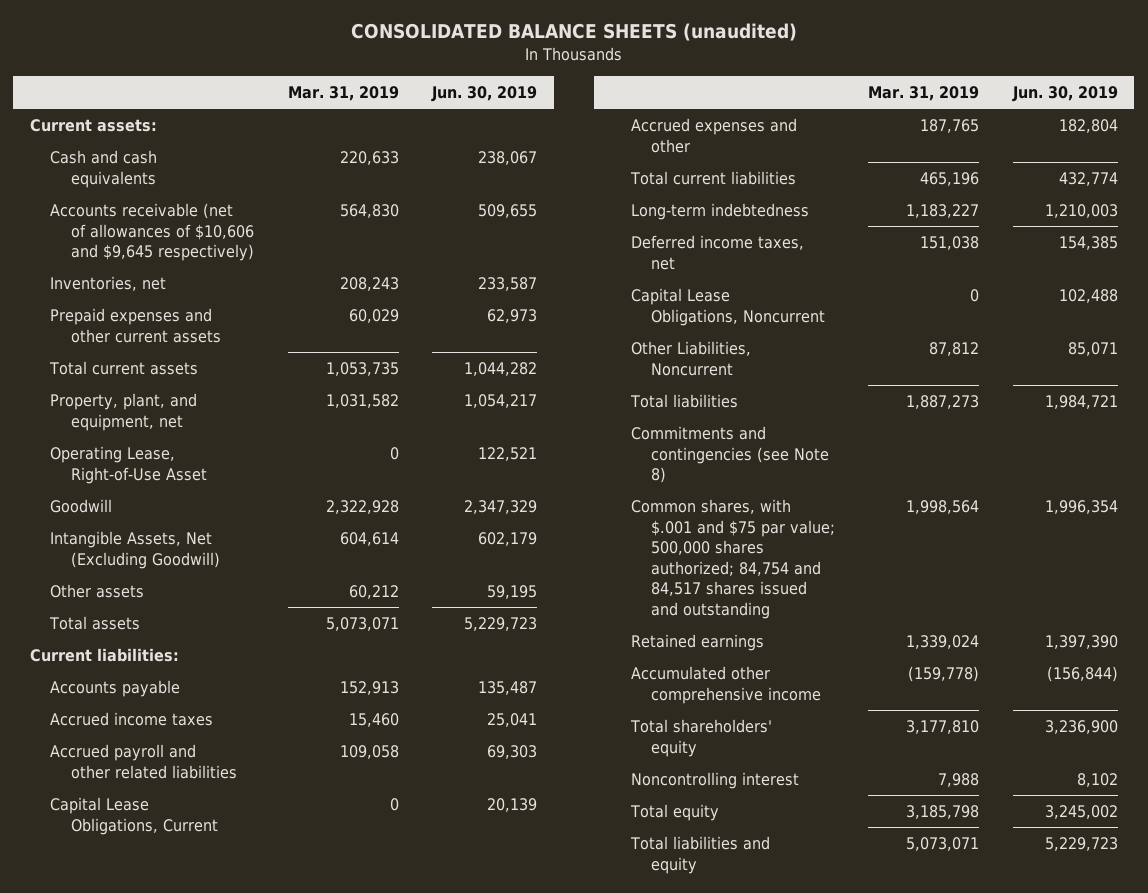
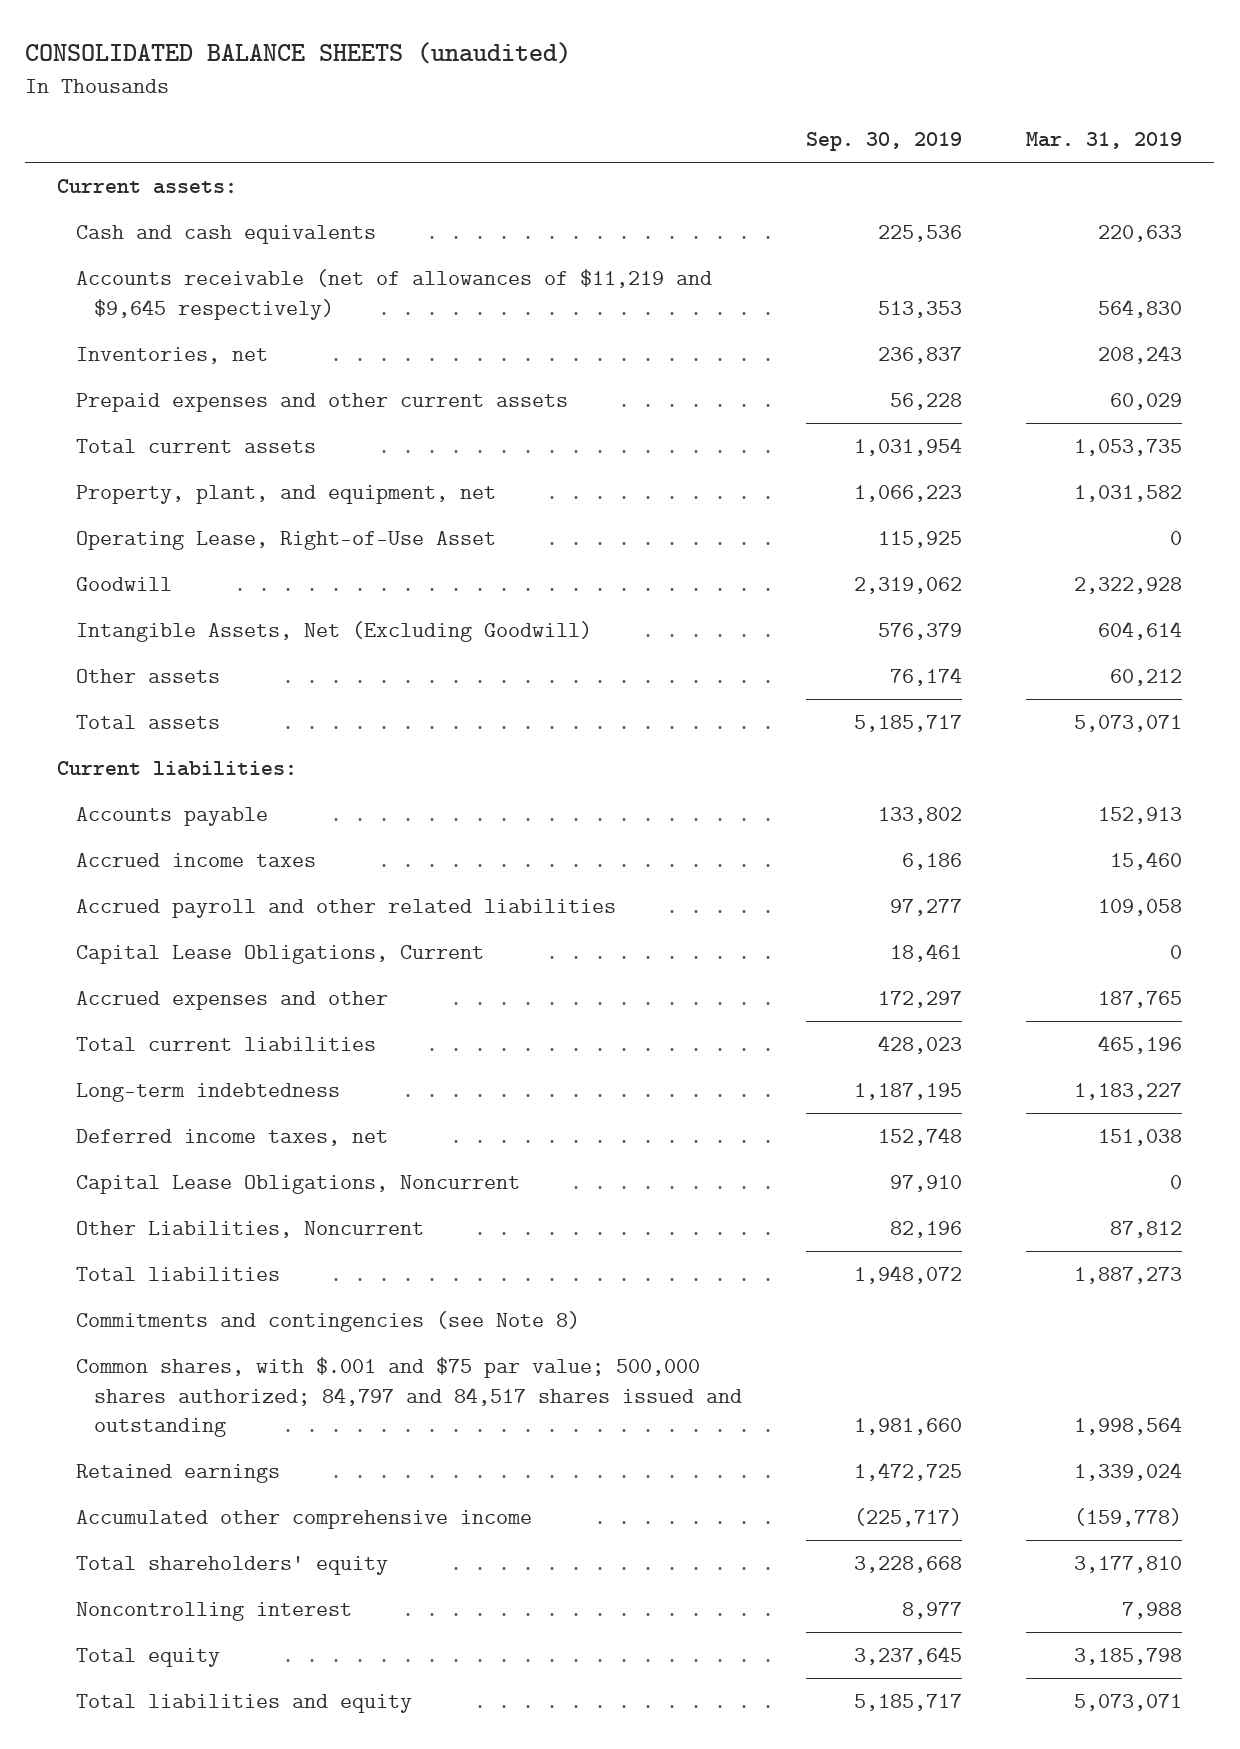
[431,86,538,103] Jun. 30, 2019 -> none
none -> [806,132,963,152] Sep. 30, 2019
[50,203,254,262] Accounts receivable (net of allowances of $10,606 and $9,645 respectively) -> [75,269,712,320] Accounts receivable (net of allowances of $11,219 and $9,645 respectively)
[630,499,836,619] Common shares, with $.001 and $75 par value; 500,000 shares authorized; 84,754 and 84,517 shares issued and outstanding -> [75,1357,743,1437] Common shares, with $.001 and $75 par value; 500,000 shares authorized; 84,797 and 84,517 shares issued and outstanding

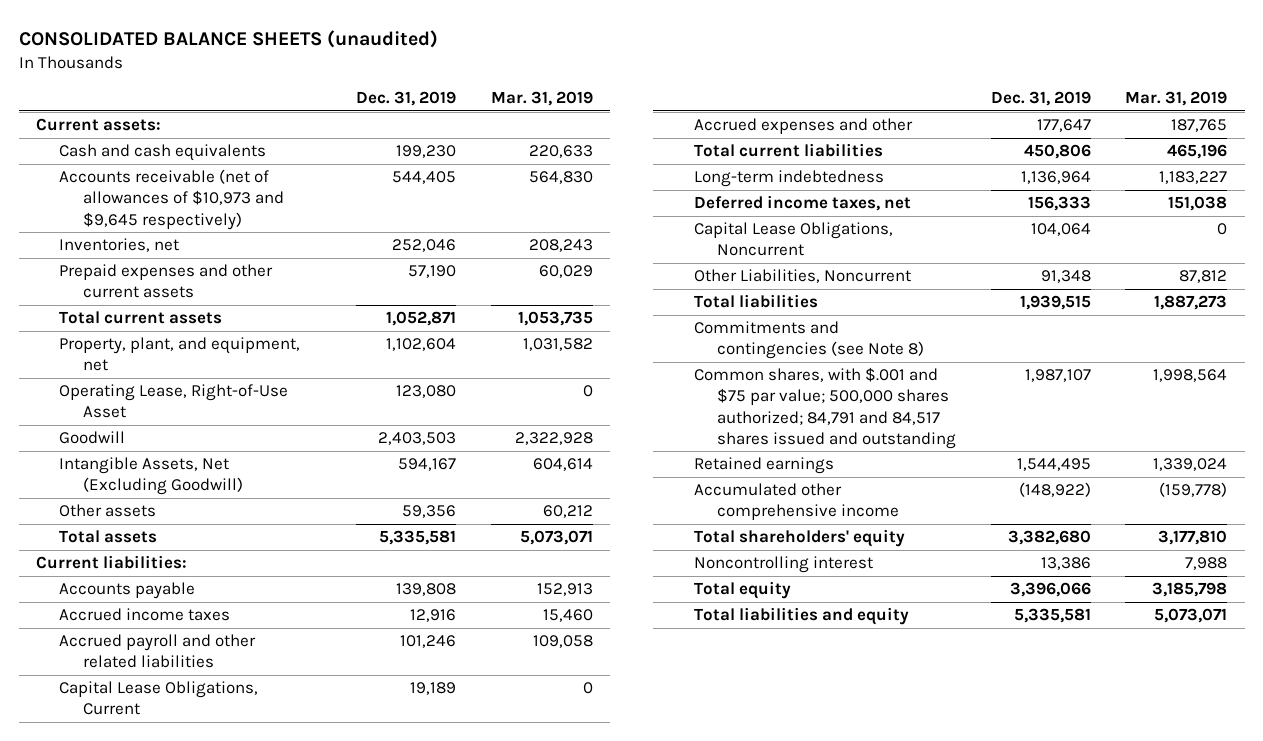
[806,132,963,152] Sep. 30, 2019 -> none
none -> [356,91,457,107] Dec. 31, 2019
[75,269,712,320] Accounts receivable (net of allowances of $11,219 and $9,645 respectively) -> [59,169,284,230] Accounts receivable (net of allowances of $10,973 and $9,645 respectively)
[75,1357,743,1437] Common shares, with $.001 and $75 par value; 500,000 shares authorized; 84,797 and 84,517 shares issued and outstanding -> [693,367,956,449] Common shares, with $.001 and $75 par value; 500,000 shares authorized; 84,791 and 84,517 shares issued and outstanding

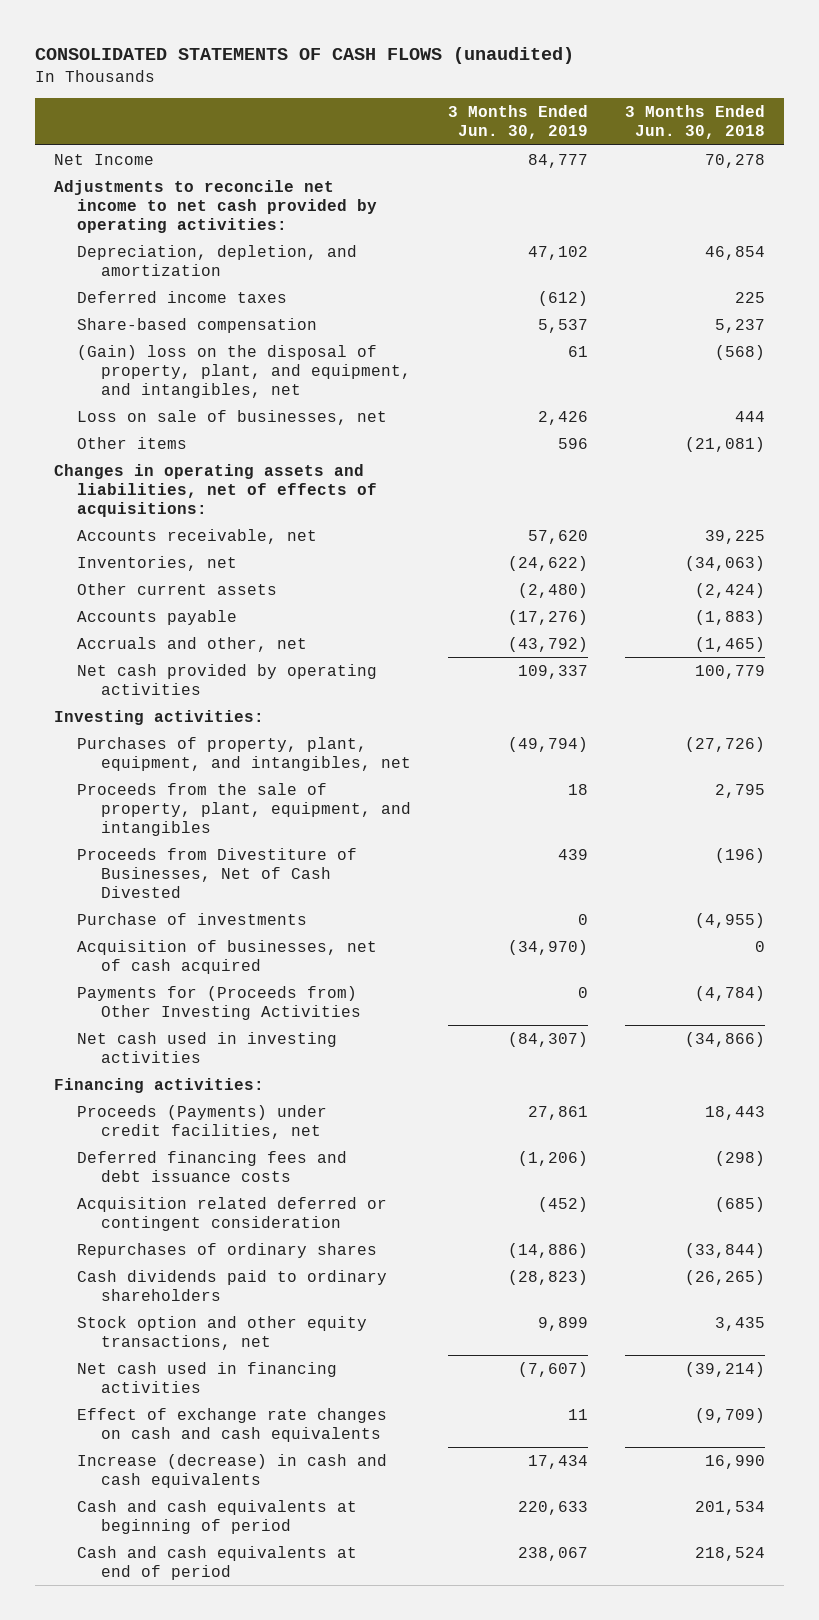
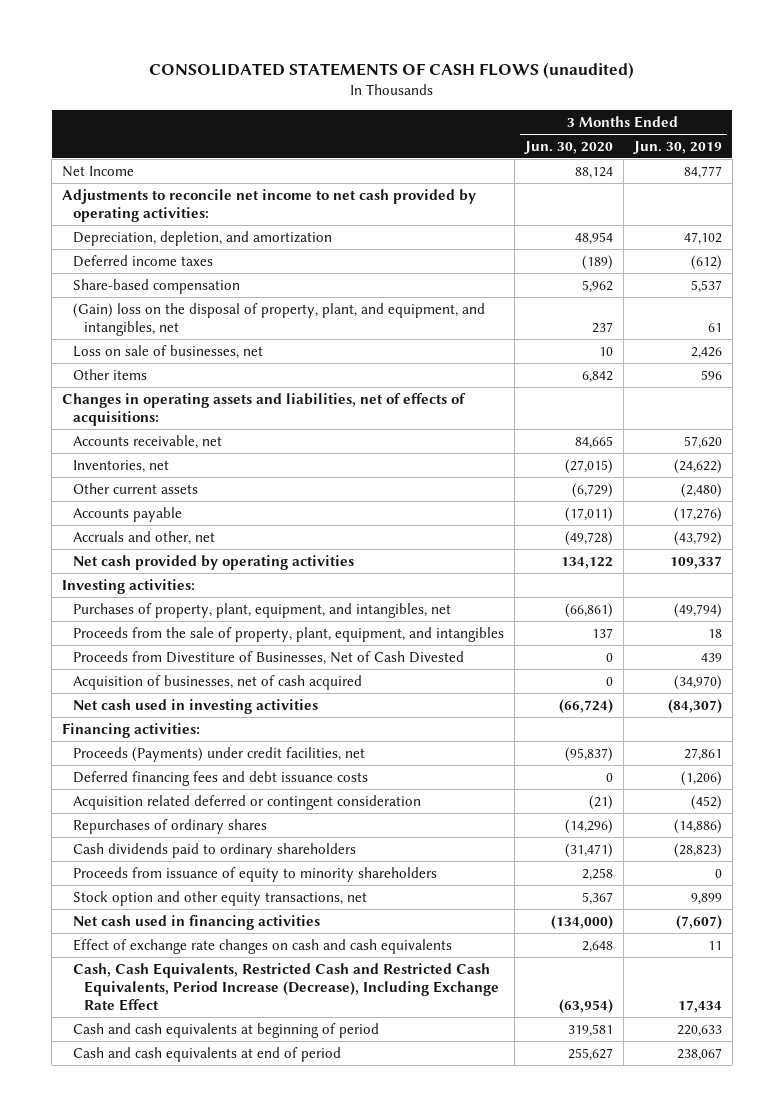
[625,105,766,140] 3 Months Ended Jun. 30, 2018 -> none
none -> [523,140,613,154] Jun. 30, 2020
[77,912,308,925] Purchase of investments -> none
[77,985,362,1020] Payments for (Proceeds from) Other Investing Activities -> none
none -> [72,866,437,882] Proceeds from issuance of equity to minority shareholders
[77,1453,388,1488] Increase (decrease) in cash and cash equivalents -> [72,962,499,1011] Cash, Cash Equivalents, Restricted Cash and Restricted Cash Equivalents, Period Increase (Decrease), Including Exchange Rate Effect

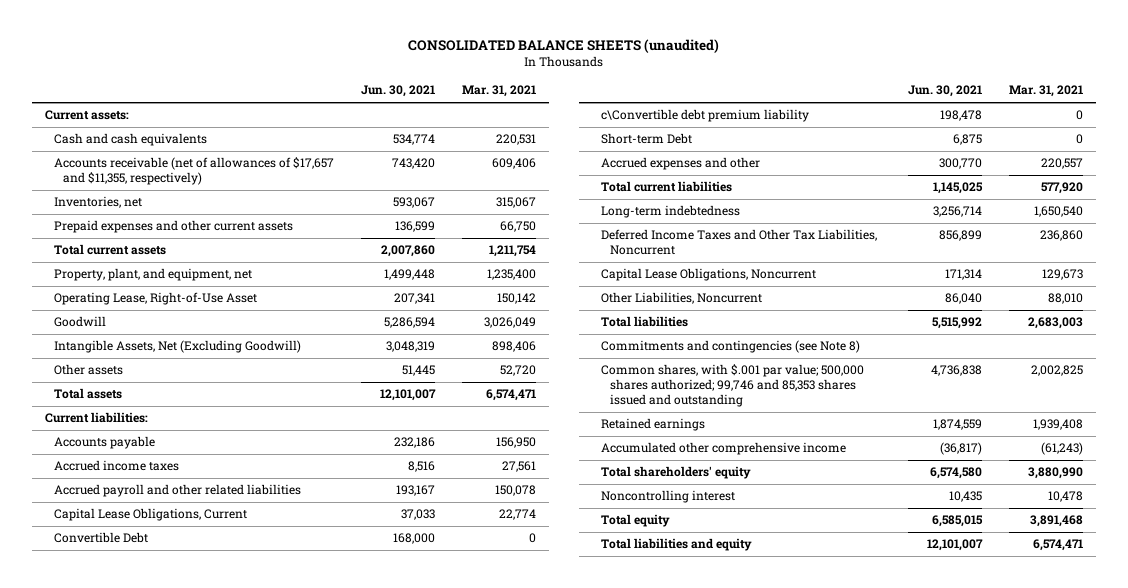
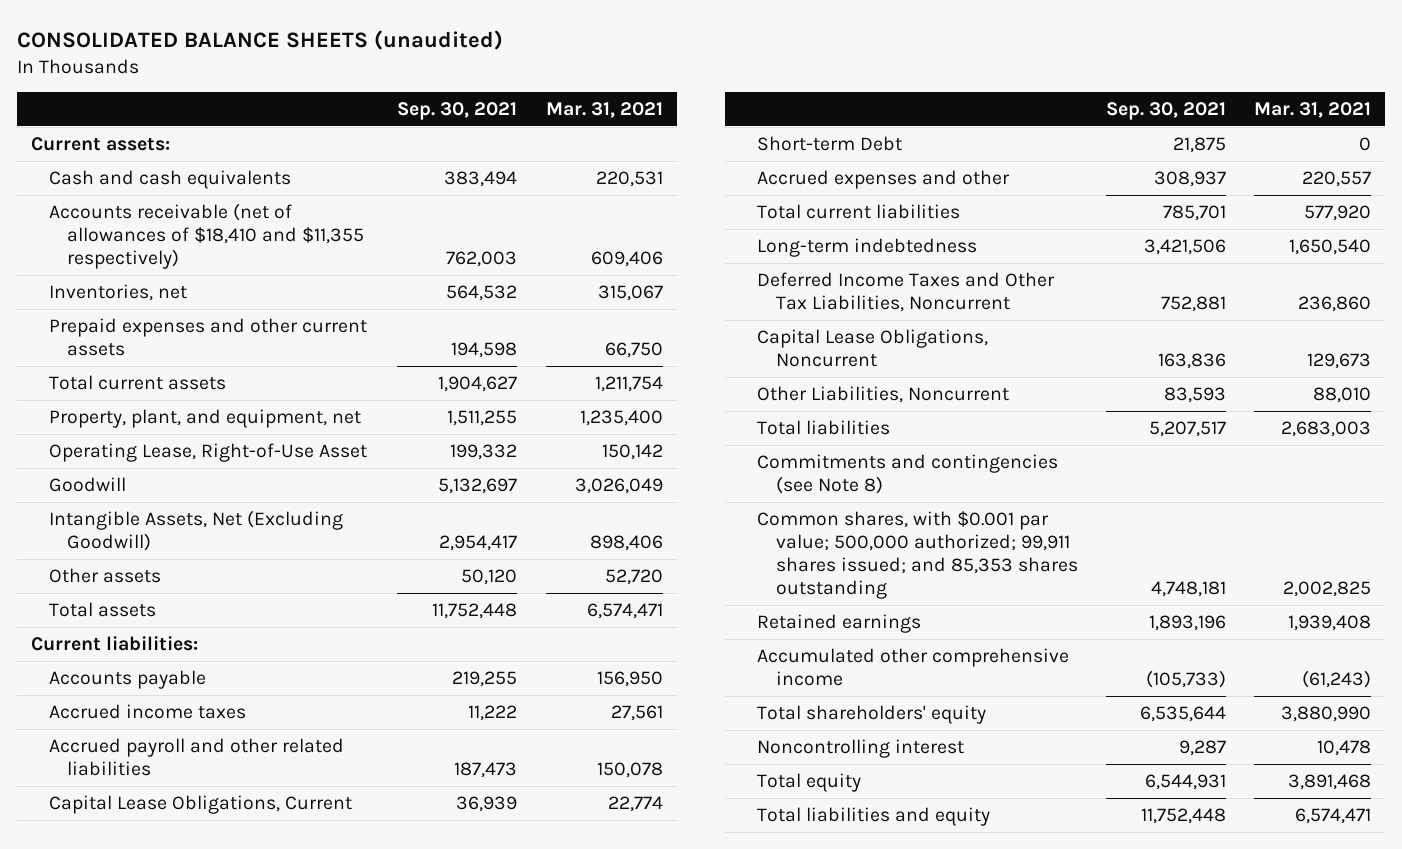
[360,85,435,98] Jun. 30, 2021 -> none
none -> [397,101,518,120] Sep. 30, 2021
[53,157,334,186] Accounts receivable (net of allowances of $17,657 and $11,355, respectively) -> [48,203,365,270] Accounts receivable (net of allowances of $18,410 and $11,355 respectively)
[53,532,148,544] Convertible Debt -> none
[600,109,809,123] c\Convertible debt premium liability -> none
[600,364,864,408] Common shares, with $.001 par value; 500,000 shares authorized; 99,746 and 85,353 shares issued and outstanding -> [757,511,1078,600] Common shares, with $0.001 par value; 500,000 authorized; 99,911 shares issued; and 85,353 shares outstanding

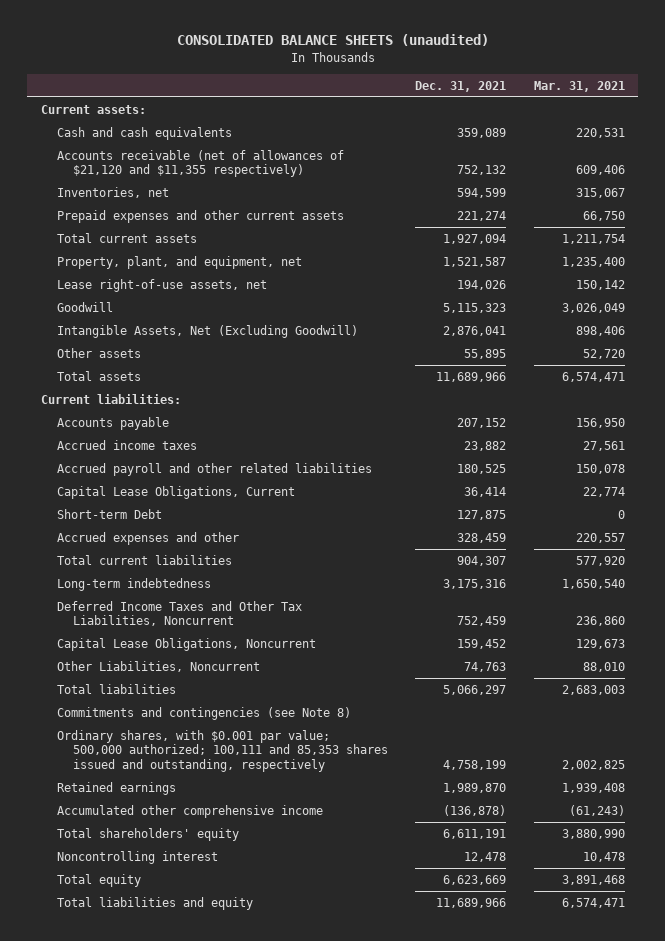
[397,101,518,120] Sep. 30, 2021 -> none
none -> [415,80,507,92] Dec. 31, 2021
[48,203,365,270] Accounts receivable (net of allowances of $18,410 and $11,355 respectively) -> [56,149,344,178] Accounts receivable (net of allowances of $21,120 and $11,355 respectively)
[48,443,367,463] Operating Lease, Right-of-Use Asset -> [56,278,267,292] Lease right-of-use assets, net
[757,511,1078,600] Common shares, with $0.001 par value; 500,000 authorized; 99,911 shares issued; and 85,353 shares outstanding -> [56,729,388,772] Ordinary shares, with $0.001 par value; 500,000 authorized; 100,111 and 85,353 shares issued and outstanding, respectively

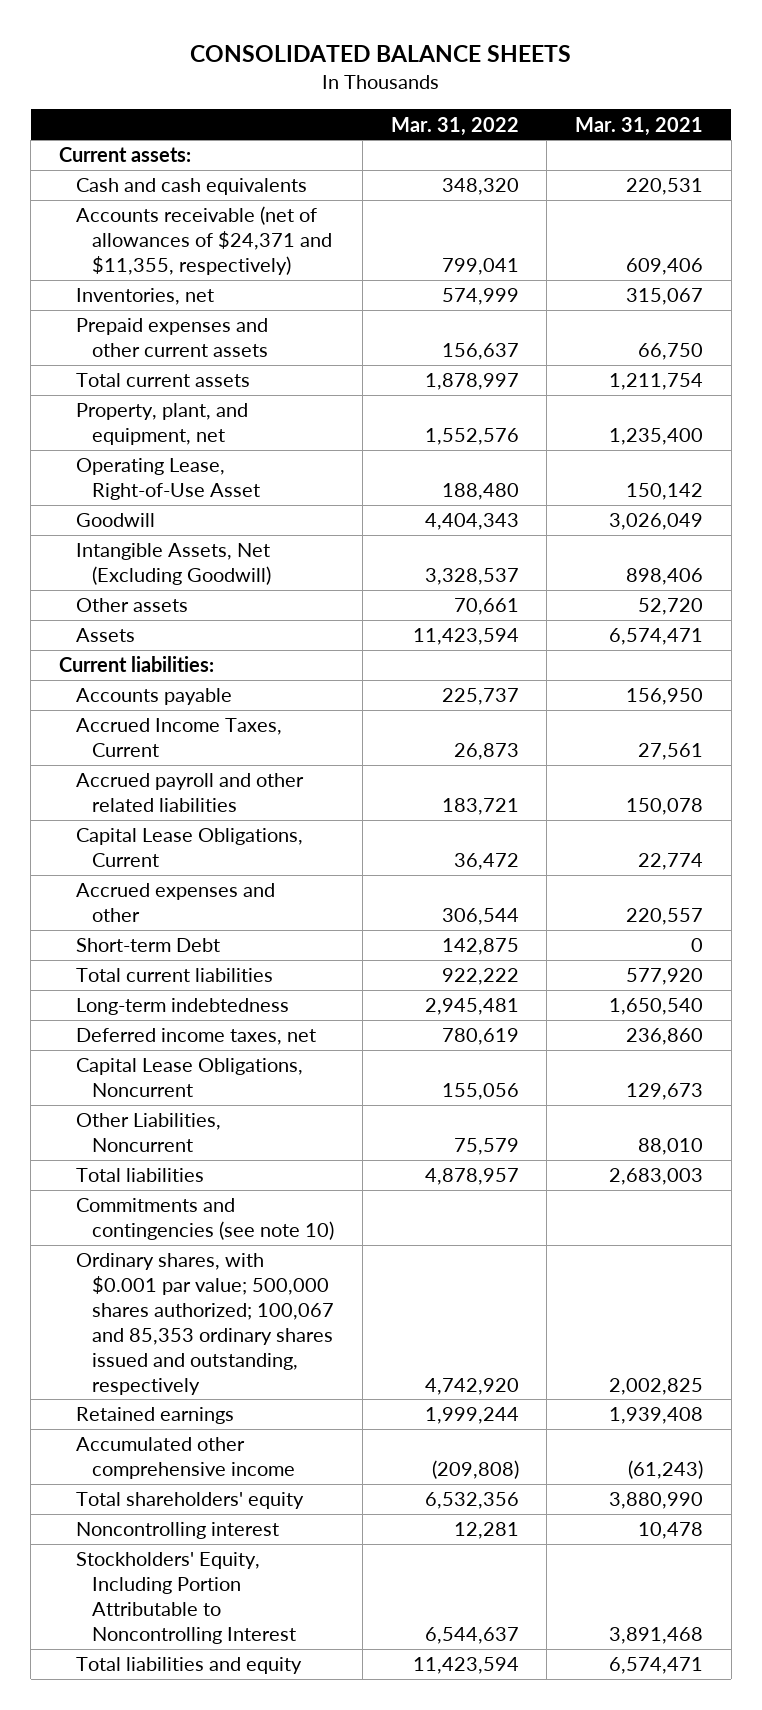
[176,34,489,47] CONSOLIDATED BALANCE SHEETS (unaudited) -> [189,45,571,63] CONSOLIDATED BALANCE SHEETS
[415,80,507,92] Dec. 31, 2021 -> none
none -> [390,116,519,136] Mar. 31, 2022
[56,149,344,178] Accounts receivable (net of allowances of $21,120 and $11,355 respectively) -> [75,206,333,276] Accounts receivable (net of allowances of $24,371 and $11,355, respectively)
[56,278,267,292] Lease right-of-use assets, net -> [75,458,261,501] Operating Lease, Right-of-Use Asset
[56,370,141,381] Total assets -> [75,628,135,643] Assets
[56,439,197,450] Accrued income taxes -> [75,718,282,758] Accrued Income Taxes, Current
[56,508,162,519] Short-term Debt -> [75,938,220,953] Short-term Debt
[56,600,302,627] Deferred Income Taxes and Other Tax Liabilities, Noncurrent -> [75,1028,316,1046] Deferred income taxes, net
[56,706,351,720] Commitments and contingencies (see Note 8) -> [75,1198,335,1241] Commitments and contingencies (see note 10)
[56,729,388,772] Ordinary shares, with $0.001 par value; 500,000 authorized; 100,111 and 85,353 shares issued and outstanding, respectively -> [75,1253,335,1395] Ordinary shares, with $0.001 par value; 500,000 shares authorized; 100,067 and 85,353 ordinary shares issued and outstanding, respectively
[56,873,141,887] Total equity -> [75,1552,297,1644] Stockholders' Equity, Including Portion Attributable to Noncontrolling Interest

